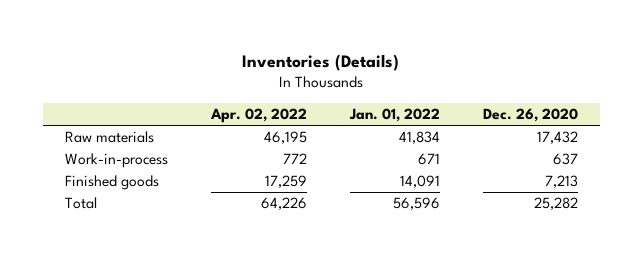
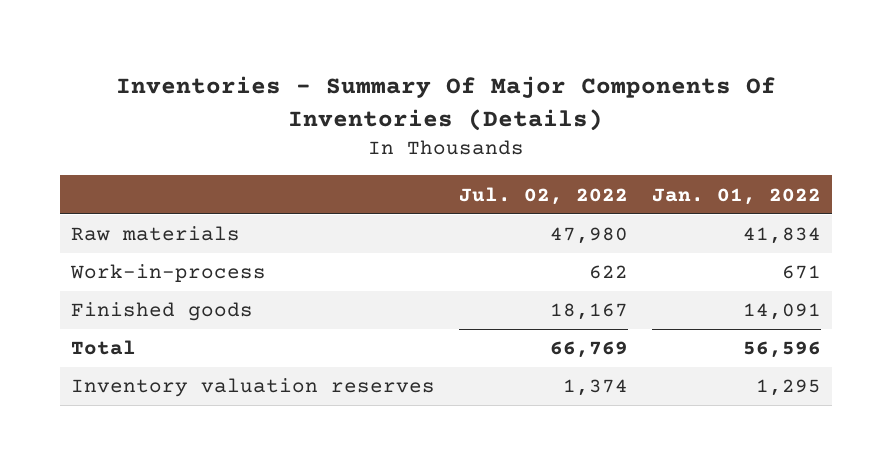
[242,53,400,71] Inventories (Details) -> [115,75,776,131] Inventories - Summary Of Major Components Of Inventories (Details)
[209,108,307,124] Apr. 02, 2022 -> none
[483,108,579,123] Dec. 26, 2020 -> none
none -> [458,186,628,205] Jul. 02, 2022
none -> [71,378,436,398] Inventory valuation reserves

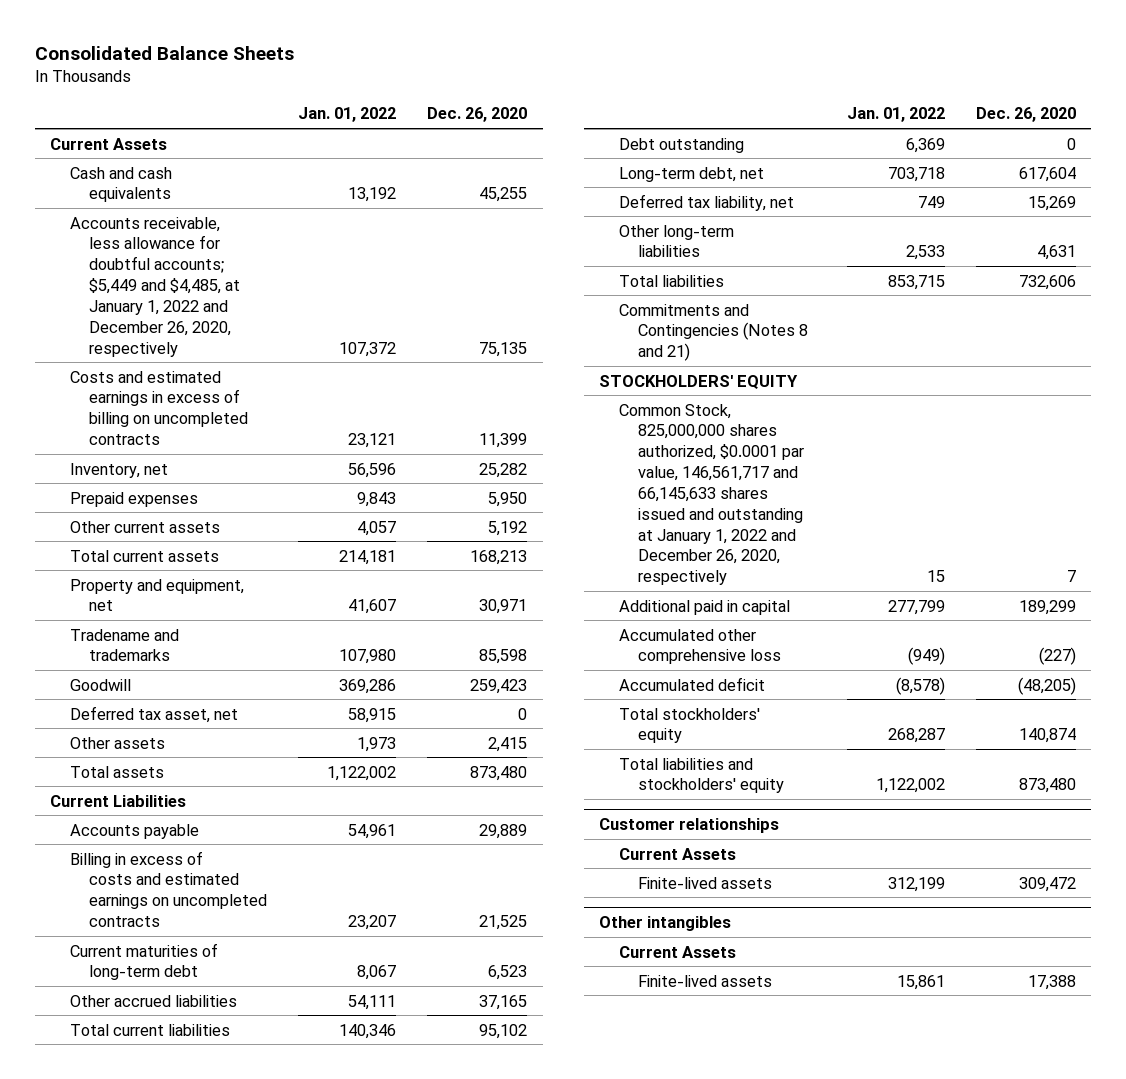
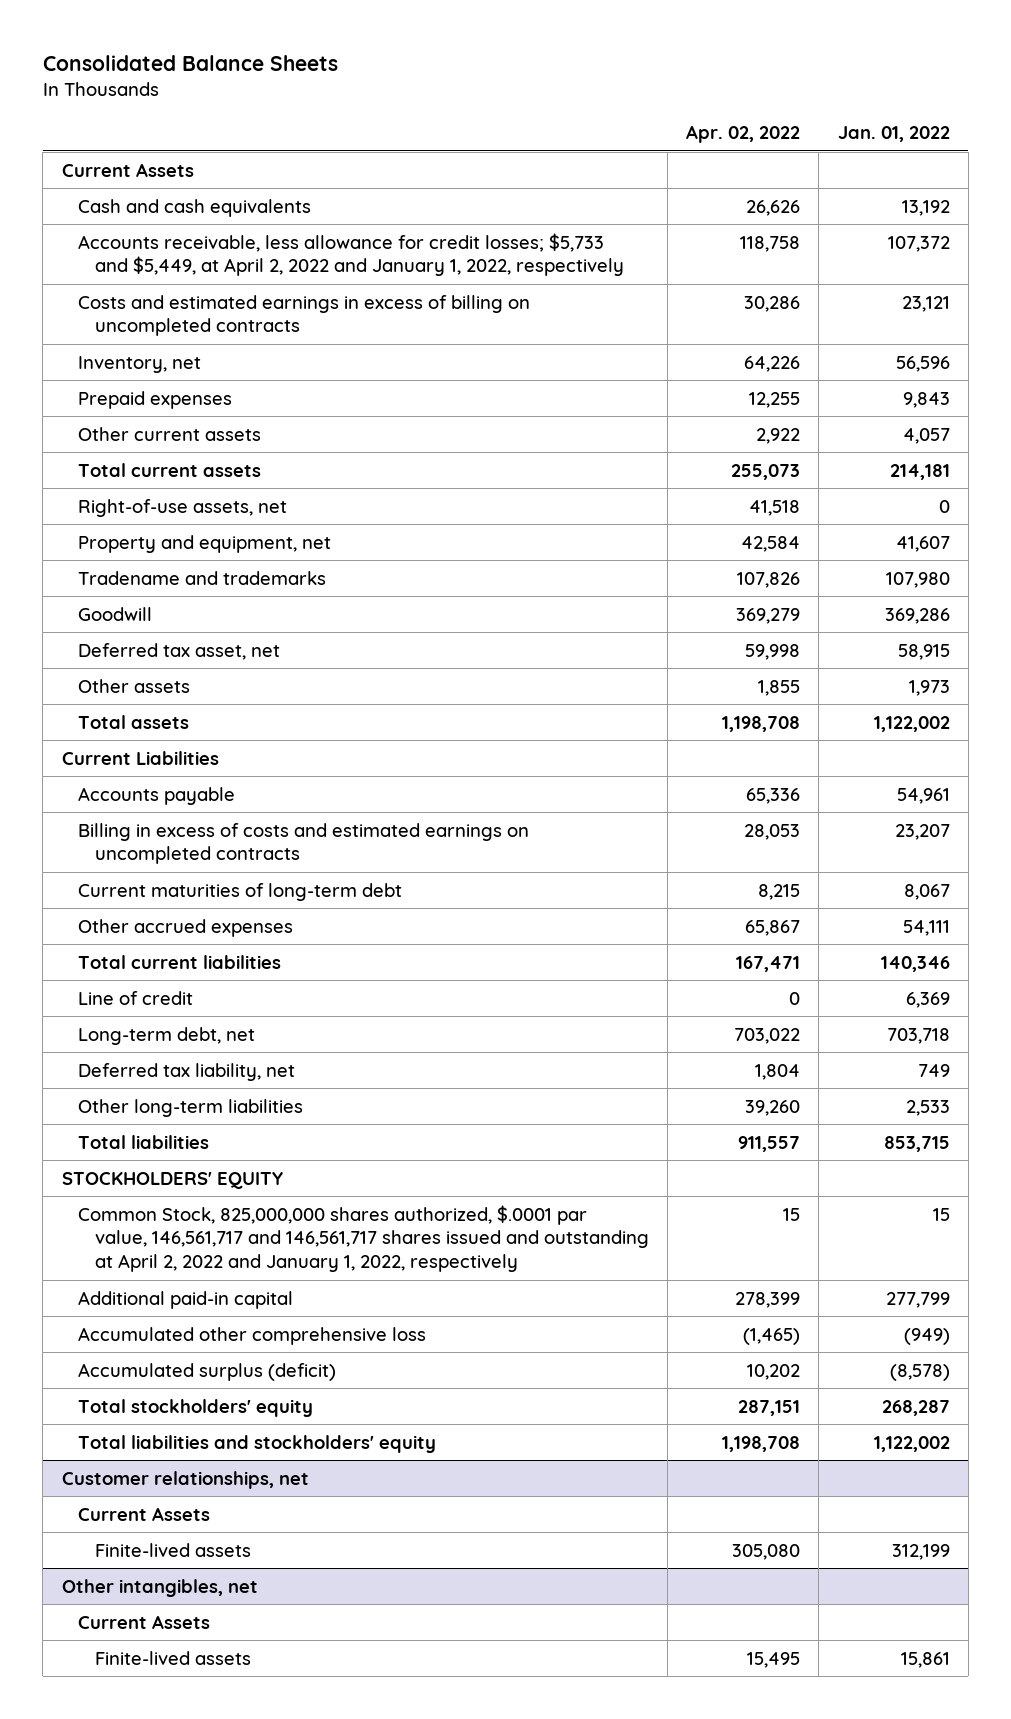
[427,107,528,123] Dec. 26, 2020 -> none
none -> [686,125,801,144] Apr. 02, 2022
[69,216,241,357] Accounts receivable, less allowance for doubtful accounts; $5,449 and $4,485, at January 1, 2022 and December 26, 2020, respectively -> [78,232,624,277] Accounts receivable, less allowance for credit losses; $5,733 and $5,449, at April 2, 2022 and January 1, 2022, respectively
none -> [78,498,288,517] Right-of-use assets, net
[69,994,237,1007] Other accrued liabilities -> [78,918,294,937] Other accrued expenses
[618,137,744,153] Debt outstanding -> [78,990,194,1005] Line of credit
[618,303,808,362] Commitments and Contingencies (Notes 8 and 21) -> none
[618,403,804,586] Common Stock, 825,000,000 shares authorized, $0.0001 par value, 146,561,717 and 66,145,633 shares issued and outstanding at January 1, 2022 and December 26, 2020, respectively -> [78,1204,649,1273] Common Stock, 825,000,000 shares authorized, $.0001 par value, 146,561,717 and 146,561,717 shares issued and outstanding at April 2, 2022 and January 1, 2022, respectively
[618,599,790,615] Additional paid in capital -> [78,1290,294,1309] Additional paid-in capital
[618,676,765,691] Accumulated deficit -> [78,1362,337,1381] Accumulated surplus (deficit)
[599,817,780,833] Customer relationships -> [61,1470,309,1489] Customer relationships, net
[599,915,732,931] Other intangibles -> [61,1578,258,1597] Other intangibles, net

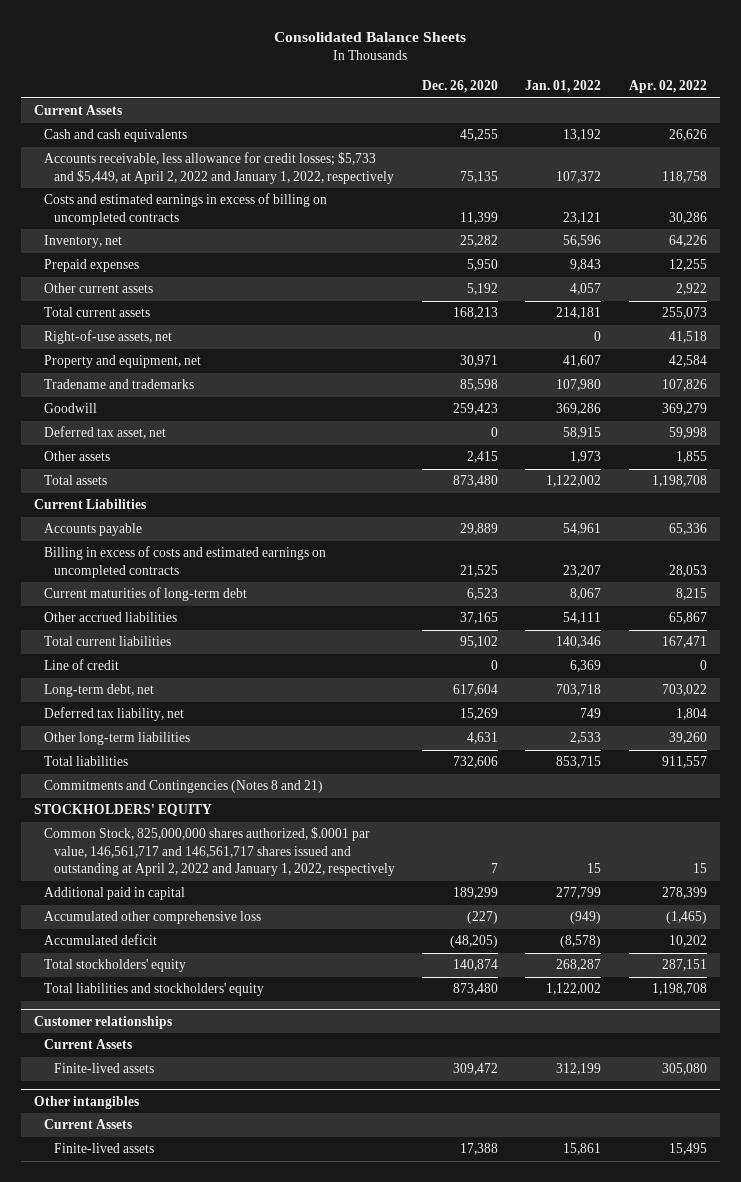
none -> [422,80,499,94] Dec. 26, 2020
[78,918,294,937] Other accrued expenses -> [44,612,178,623] Other accrued liabilities
none -> [44,780,324,794] Commitments and Contingencies (Notes 8 and 21)
[78,1290,294,1309] Additional paid-in capital -> [44,887,186,901] Additional paid in capital
[78,1362,337,1381] Accumulated surplus (deficit) -> [44,934,158,946] Accumulated deficit
[61,1470,309,1489] Customer relationships, net -> [34,1016,173,1030] Customer relationships
[61,1578,258,1597] Other intangibles, net -> [34,1096,140,1110] Other intangibles

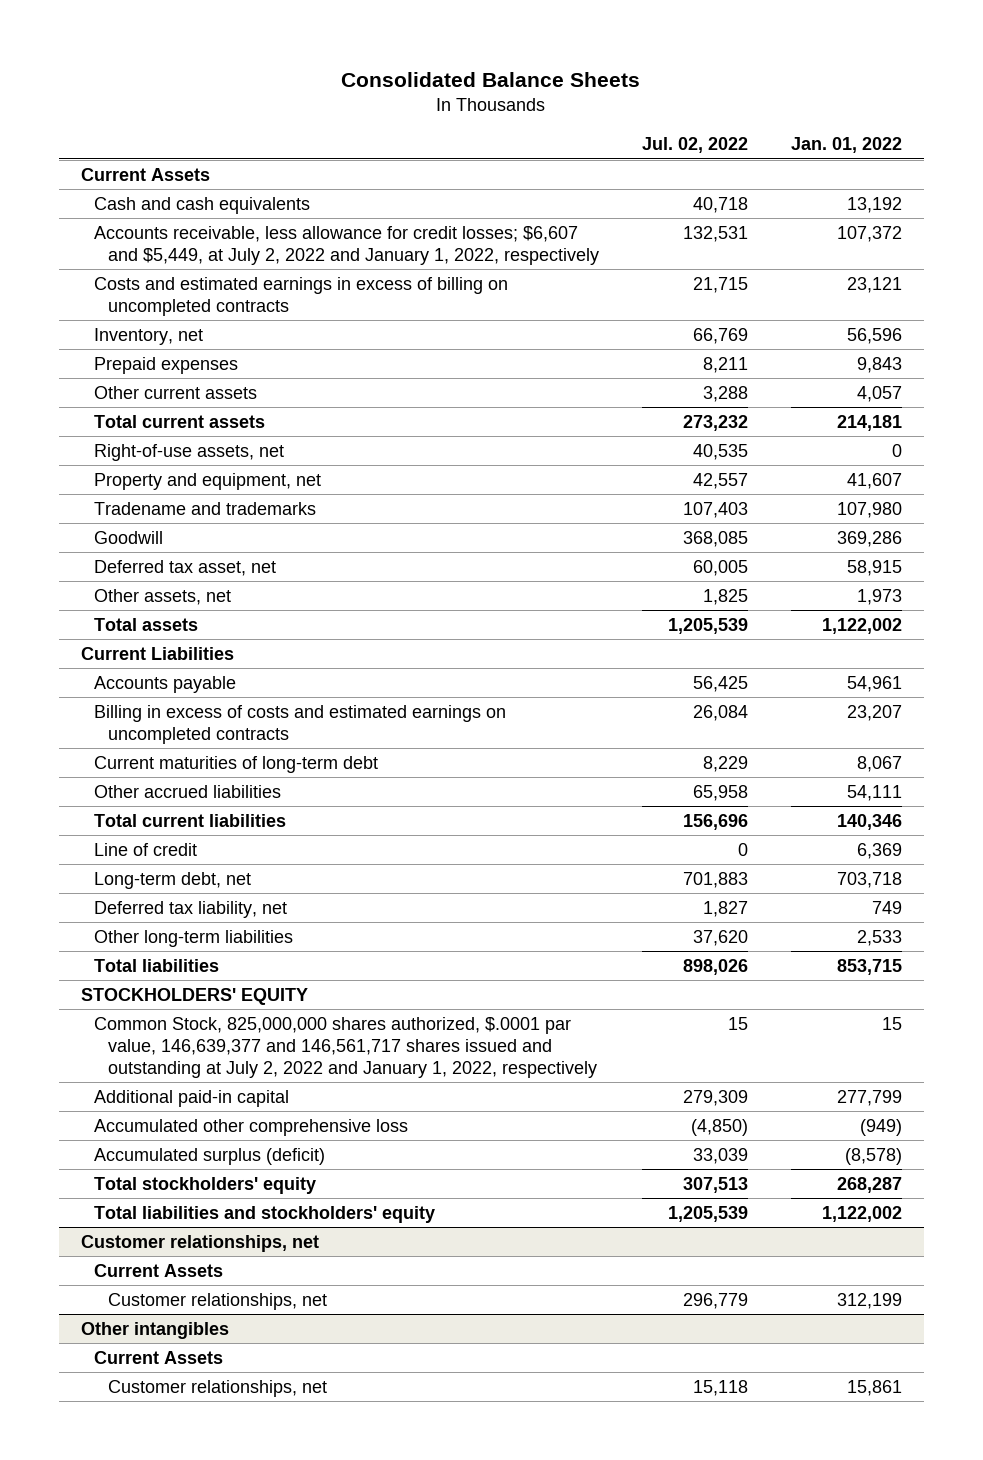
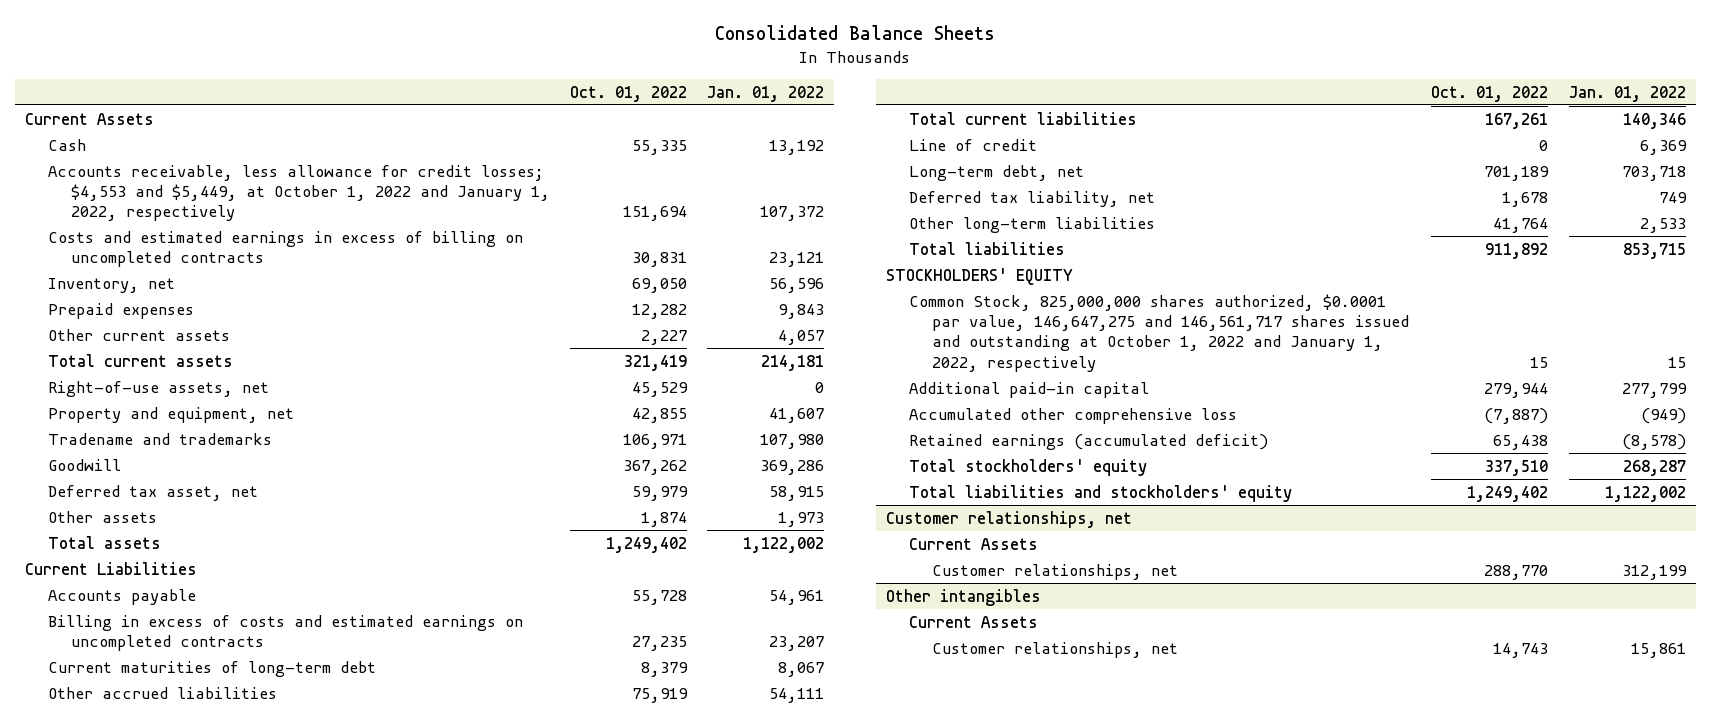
[641,137,748,154] Jul. 02, 2022 -> none
none -> [570,85,688,102] Oct. 01, 2022
[94,196,311,214] Cash and cash equivalents -> [47,138,86,151] Cash
[94,225,599,265] Accounts receivable, less allowance for credit losses; $6,607 and $5,449, at July 2, 2022 and January 1, 2022, respectively -> [47,164,550,222] Accounts receivable, less allowance for credit losses; $4,553 and $5,449, at October 1, 2022 and January 1, 2022, respectively
[94,588,232,605] Other assets, net -> [47,510,157,523] Other assets
[94,1016,597,1078] Common Stock, 825,000,000 shares authorized, $.0001 par value, 146,639,377 and 146,561,717 shares issued and outstanding at July 2, 2022 and January 1, 2022, respectively -> [909,293,1410,372] Common Stock, 825,000,000 shares authorized, $0.0001 par value, 146,647,275 and 146,561,717 shares issued and outstanding at October 1, 2022 and January 1, 2022, respectively
[94,1147,326,1165] Accumulated surplus (deficit) -> [909,433,1269,450] Retained earnings (accumulated deficit)

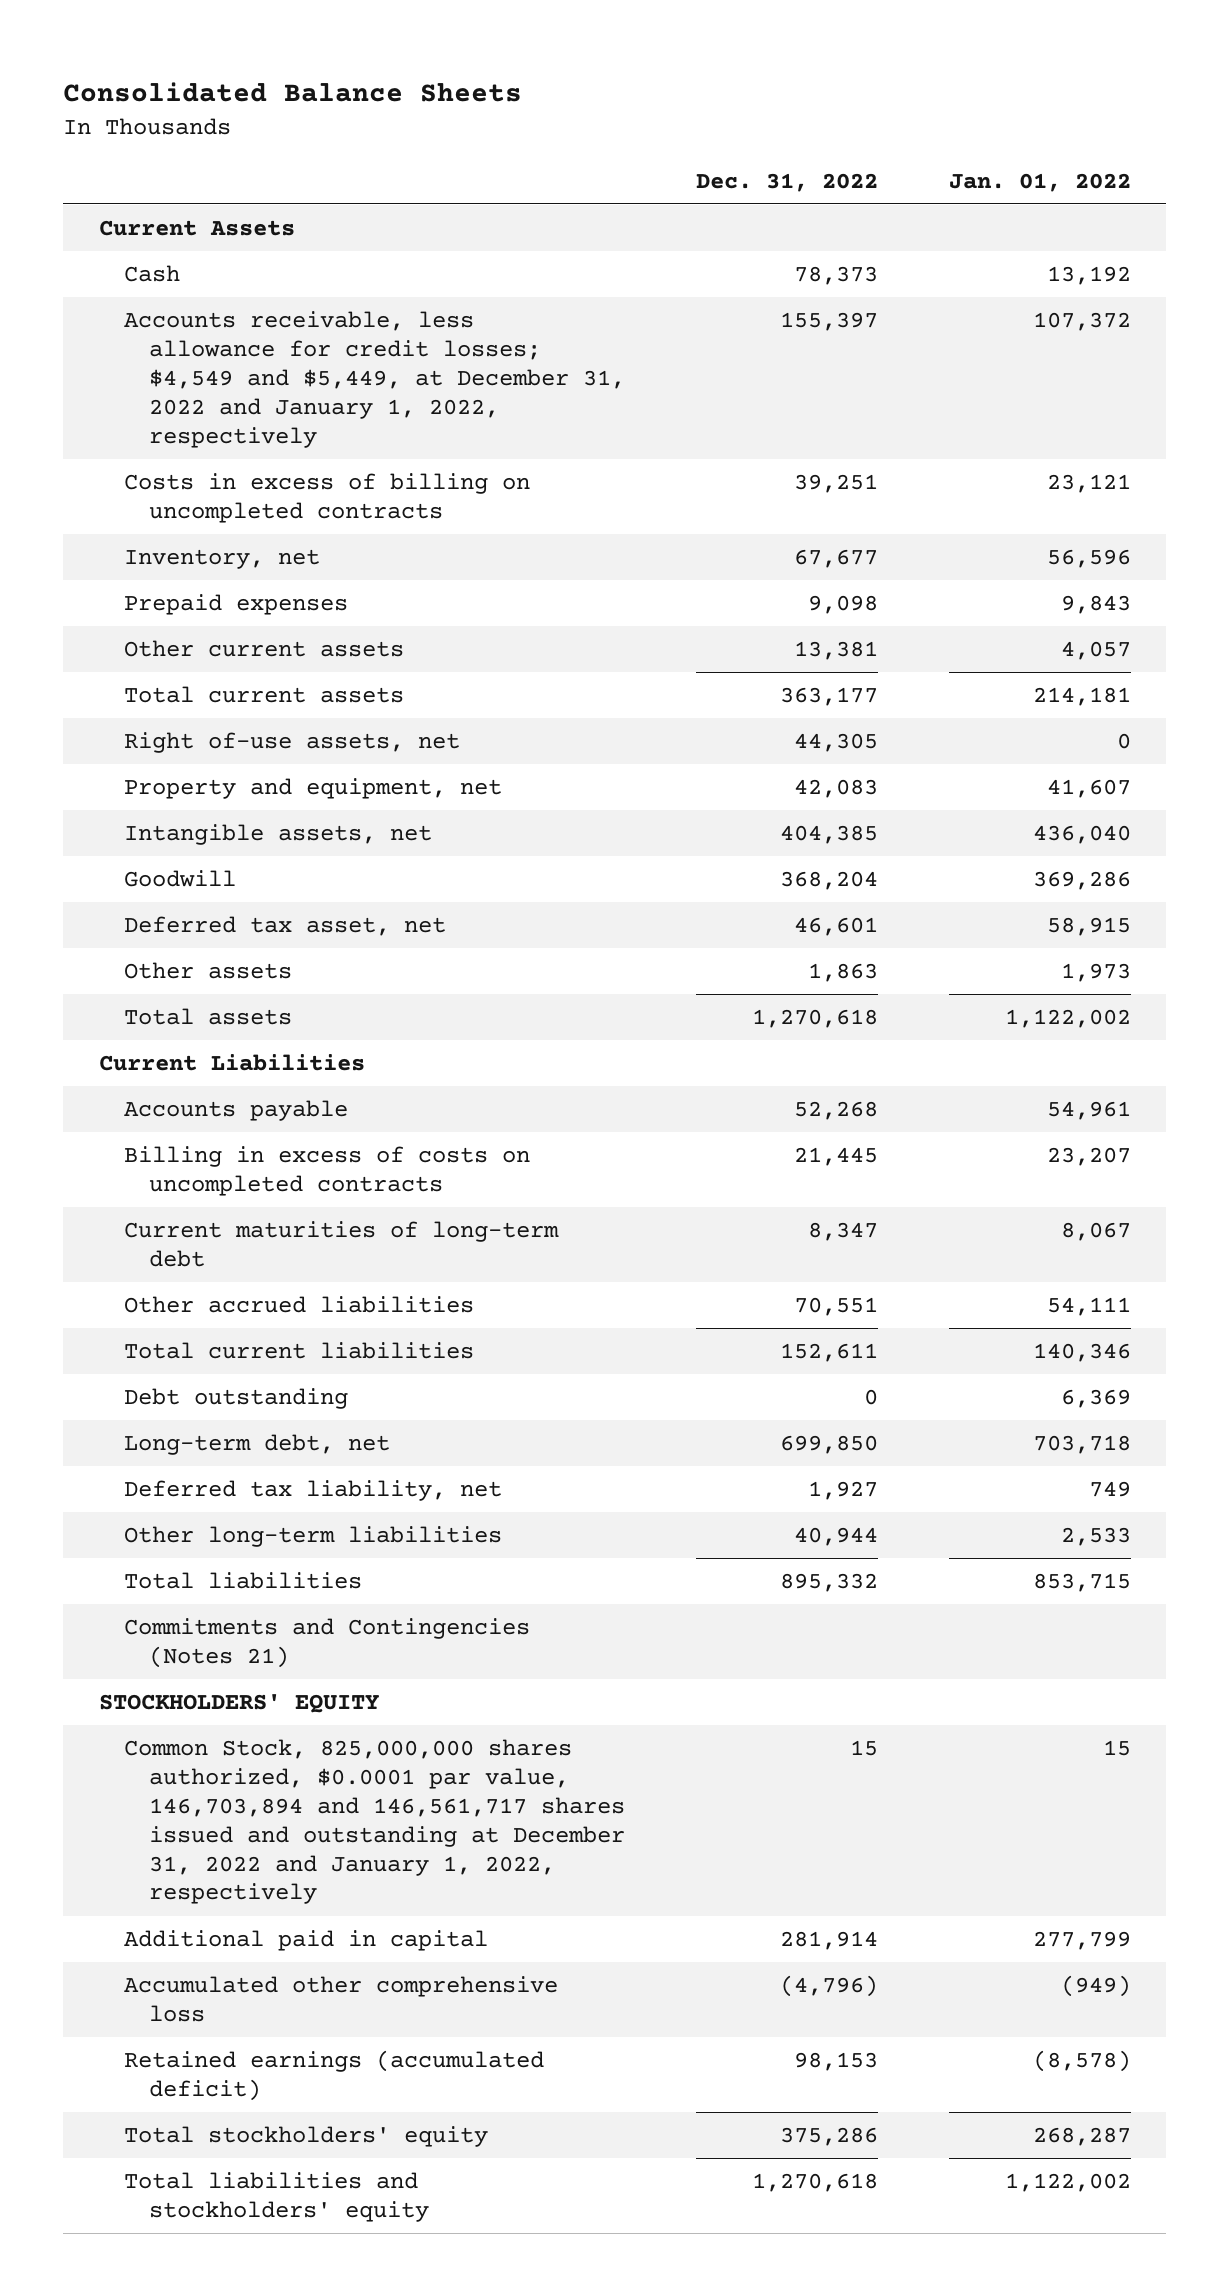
[570,85,688,102] Oct. 01, 2022 -> none
none -> [695,172,878,192] Dec. 31, 2022
[47,164,550,222] Accounts receivable, less allowance for credit losses; $4,553 and $5,449, at October 1, 2022 and January 1, 2022, respectively -> [124,311,626,448] Accounts receivable, less allowance for credit losses; $4,549 and $5,449, at December 31, 2022 and January 1, 2022, respectively
[47,230,523,267] Costs and estimated earnings in excess of billing on uncompleted contracts -> [124,473,531,523] Costs in excess of billing on uncompleted contracts
[47,380,269,397] Right-of-use assets, net -> [124,732,461,754] Right of-use assets, net
[47,432,272,445] Tradename and trademarks -> none
none -> [124,824,433,846] Intangible assets, net
[47,614,523,651] Billing in excess of costs and estimated earnings on uncompleted contracts -> [124,1146,531,1196] Billing in excess of costs on uncompleted contracts
[909,138,1038,151] Line of credit -> [124,1388,349,1410] Debt outstanding
none -> [124,1618,531,1668] Commitments and Contingencies (Notes 21)
[909,293,1410,372] Common Stock, 825,000,000 shares authorized, $0.0001 par value, 146,647,275 and 146,561,717 shares issued and outstanding at October 1, 2022 and January 1, 2022, respectively -> [124,1739,626,1905] Common Stock, 825,000,000 shares authorized, $0.0001 par value, 146,703,894 and 146,561,717 shares issued and outstanding at December 31, 2022 and January 1, 2022, respectively
[909,381,1150,398] Additional paid-in capital -> [124,1930,489,1952] Additional paid in capital
[885,510,1132,528] Customer relationships, net -> none
[909,537,1039,550] Current Assets -> none
[932,563,1179,580] Customer relationships, net -> none
[885,588,1041,606] Other intangibles -> none
[909,615,1039,628] Current Assets -> none
[932,641,1179,658] Customer relationships, net -> none

